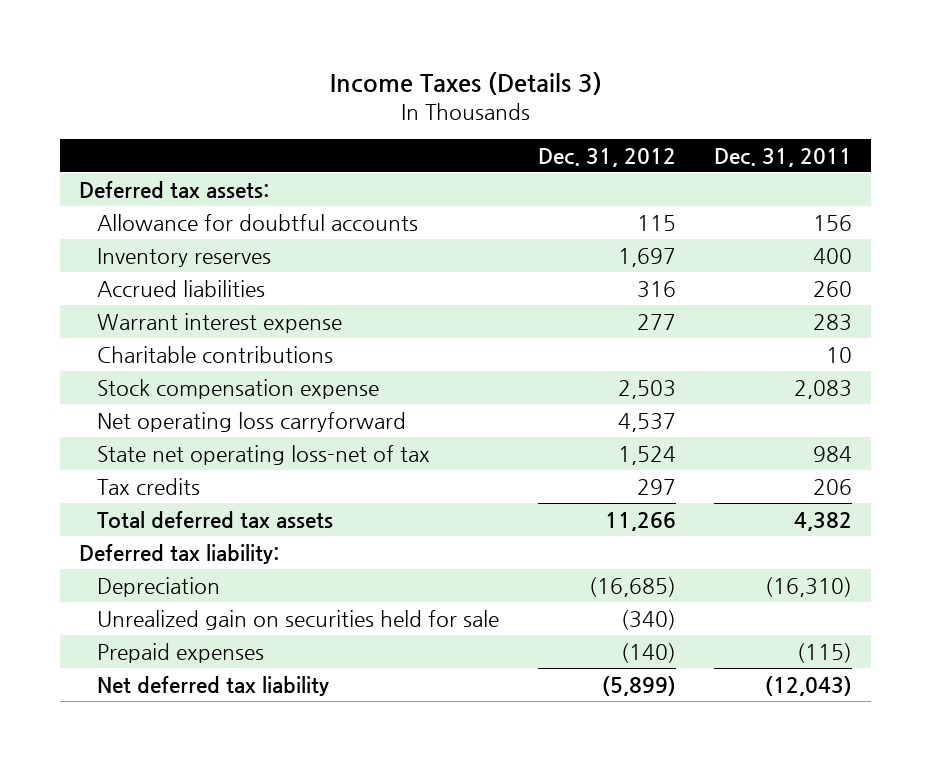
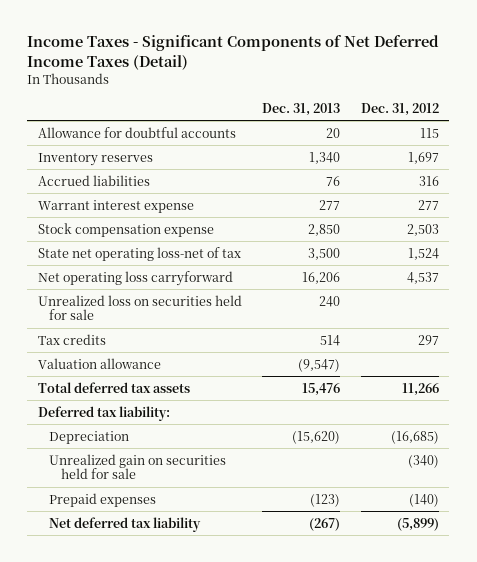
[329,72,602,96] Income Taxes (Details 3) -> [27,35,440,70] Income Taxes - Significant Components of Net Deferred Income Taxes (Detail)
[714,147,853,167] Dec. 31, 2011 -> none
none -> [262,103,341,117] Dec. 31, 2013
[78,180,269,198] Deferred tax assets: -> none
[97,345,334,363] Charitable contributions -> none
[97,411,407,432] Net operating loss carryforward -> [37,270,233,286] Net operating loss carryforward
none -> [37,294,242,321] Unrealized loss on securities held for sale
none -> [37,357,161,369] Valuation allowance

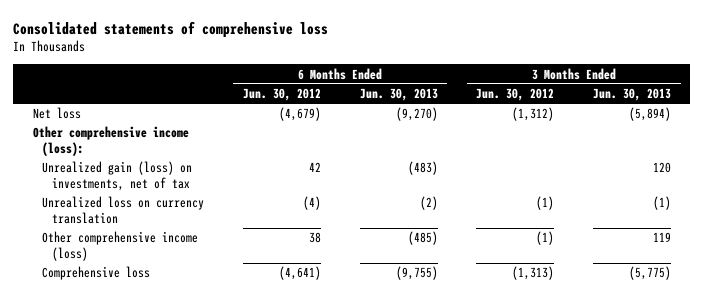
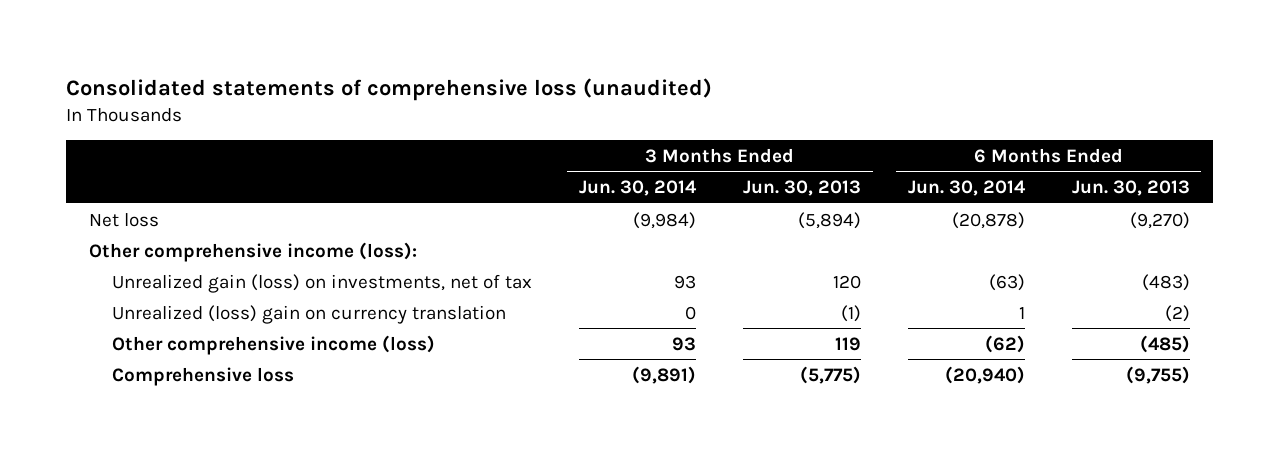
[13,20,329,38] Consolidated statements of comprehensive loss -> [65,78,712,102] Consolidated statements of comprehensive loss (unaudited)
[243,88,322,102] Jun. 30, 2012 -> none
[476,88,555,102] Jun. 30, 2012 -> none
none -> [578,180,697,197] Jun. 30, 2014
none -> [907,180,1026,197] Jun. 30, 2014
[42,196,205,224] Unrealized loss on currency translation -> [112,304,507,324] Unrealized (loss) gain on currency translation

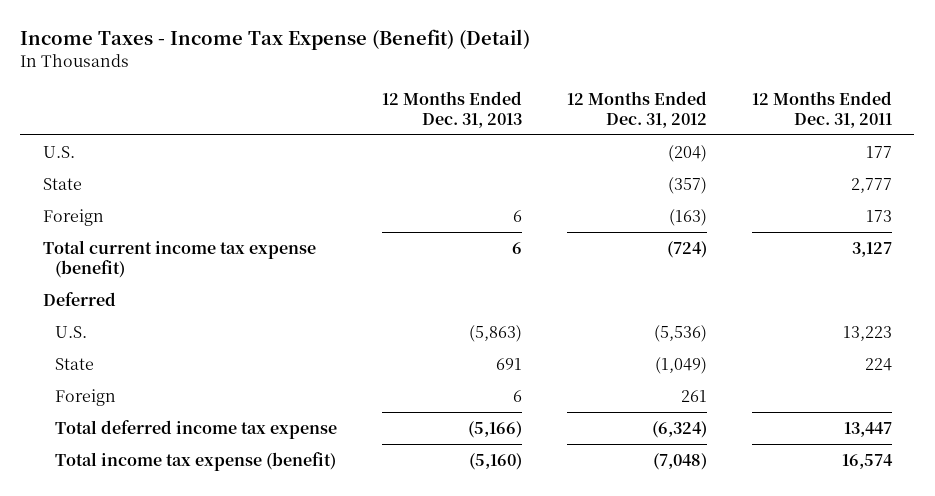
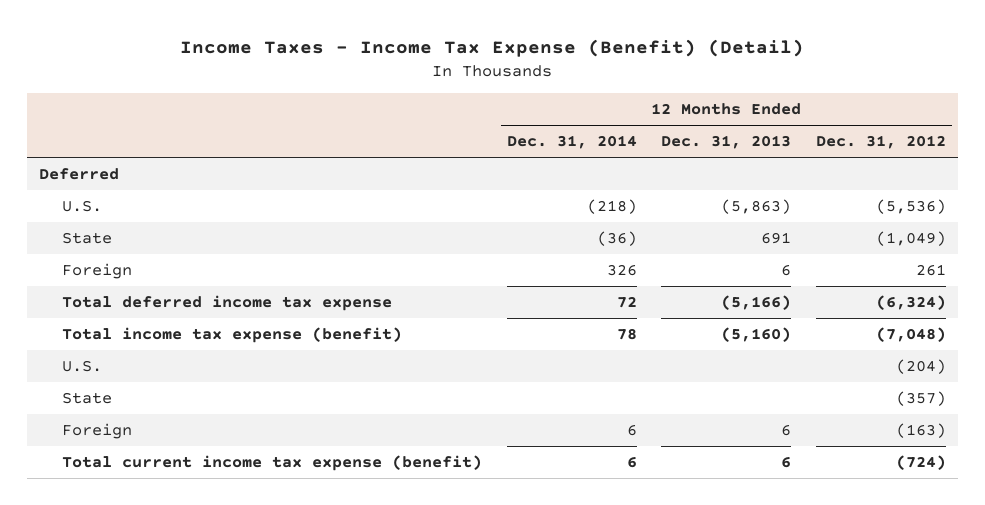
[751,90,892,128] 12 Months Ended Dec. 31, 2011 -> none
none -> [506,135,637,150] Dec. 31, 2014
[42,145,75,158] U.S. -> [62,360,103,373] U.S.
[42,177,82,190] State -> [62,392,113,405] State
[42,208,104,226] Foreign -> [62,423,133,440] Foreign
[42,239,316,278] Total current income tax expense (benefit) -> [62,455,483,472] Total current income tax expense (benefit)

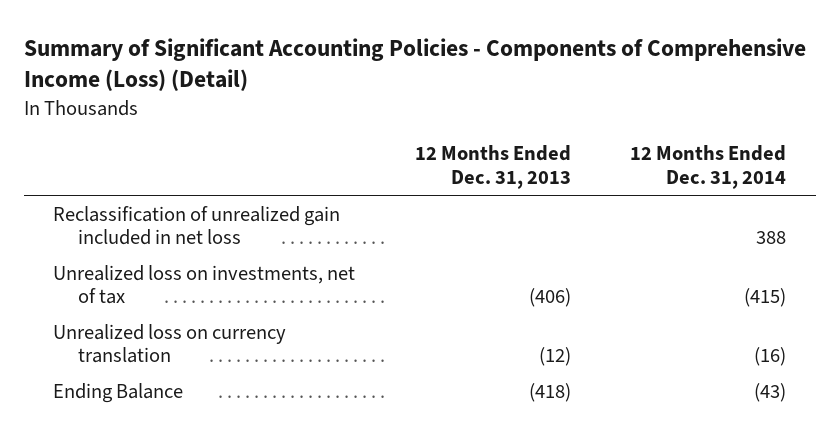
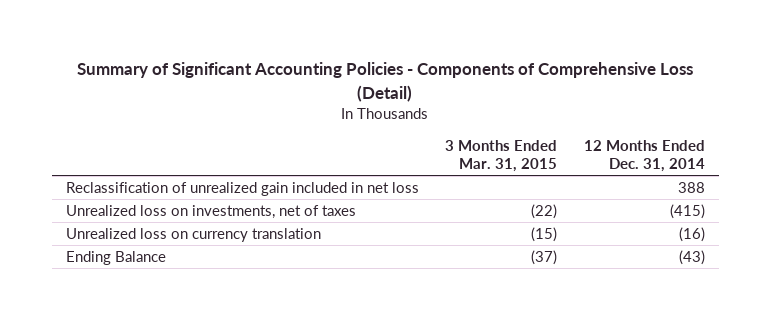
[23,37,806,92] Summary of Significant Accounting Policies - Components of Comprehensive Income (Loss) (Detail) -> [77,62,694,102] Summary of Significant Accounting Policies - Components of Comprehensive Loss (Detail)
[414,145,571,190] 12 Months Ended Dec. 31, 2013 -> none
none -> [445,139,558,173] 3 Months Ended Mar. 31, 2015
[53,264,356,305] Unrealized loss on investments, net of tax -> [65,204,356,219] Unrealized loss on investments, net of taxes

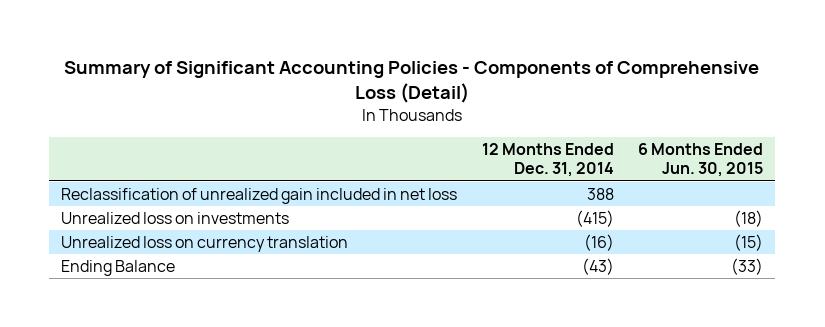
[445,139,558,173] 3 Months Ended Mar. 31, 2015 -> none
none -> [638,142,764,178] 6 Months Ended Jun. 30, 2015
[65,204,356,219] Unrealized loss on investments, net of taxes -> [61,212,290,225] Unrealized loss on investments

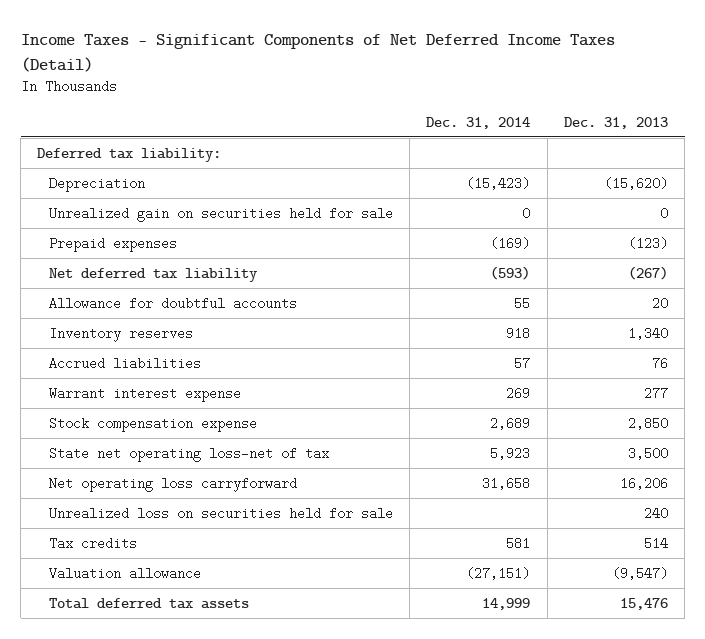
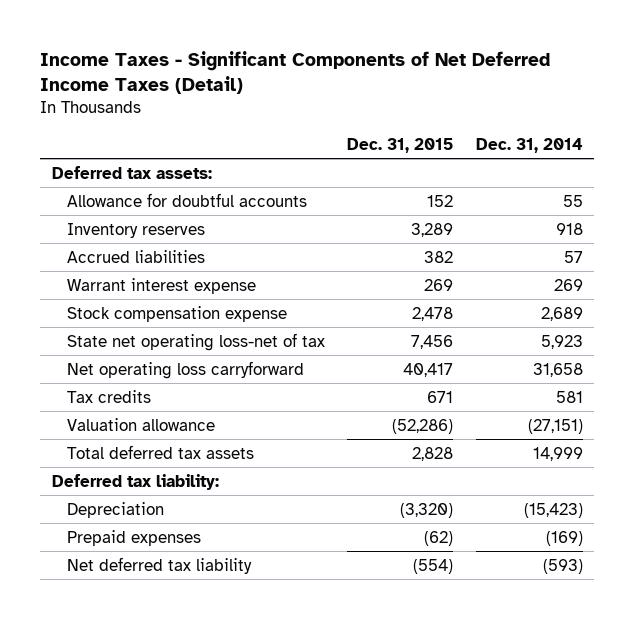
[563,116,668,129] Dec. 31, 2013 -> none
none -> [347,137,454,153] Dec. 31, 2015
[48,206,393,222] Unrealized gain on securities held for sale -> none
none -> [51,165,212,179] Deferred tax assets:
[48,506,393,520] Unrealized loss on securities held for sale -> none
[37,147,222,162] Deferred tax liability: -> [51,473,219,490] Deferred tax liability:
[48,176,145,192] Depreciation -> [66,501,164,518] Depreciation
[48,236,177,252] Prepaid expenses -> [66,529,201,546] Prepaid expenses
[48,267,258,282] Net deferred tax liability -> [66,556,252,574] Net deferred tax liability

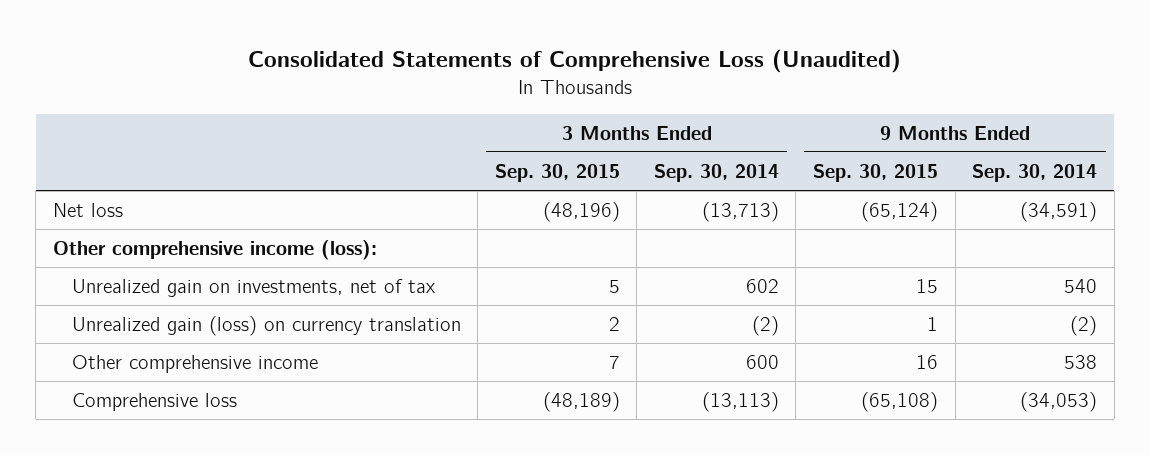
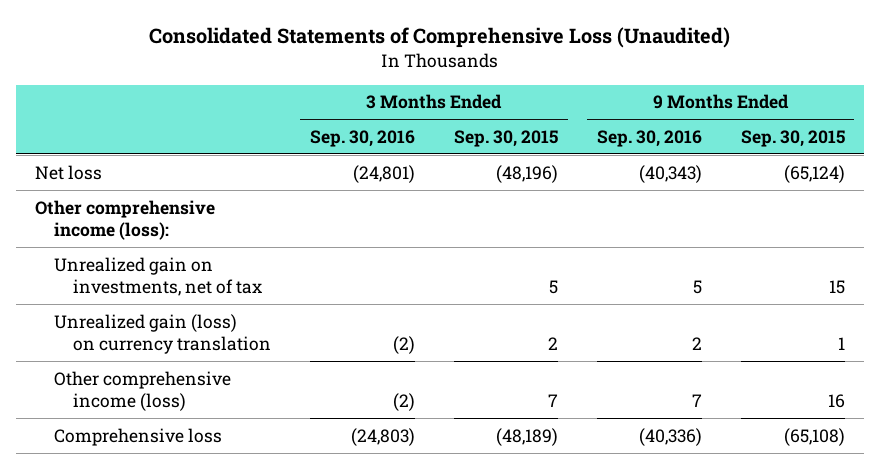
[653,164,779,183] Sep. 30, 2014 -> none
[972,164,1098,183] Sep. 30, 2014 -> none
none -> [310,129,416,147] Sep. 30, 2016
none -> [596,129,702,147] Sep. 30, 2016
[71,355,318,374] Other comprehensive income -> [54,370,232,411] Other comprehensive income (loss)

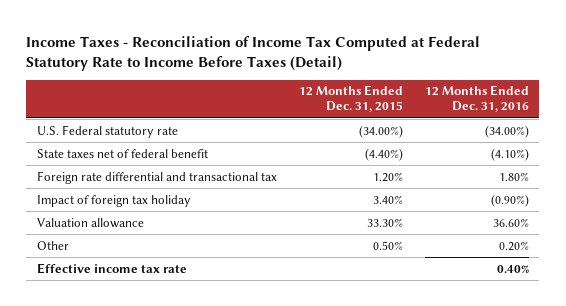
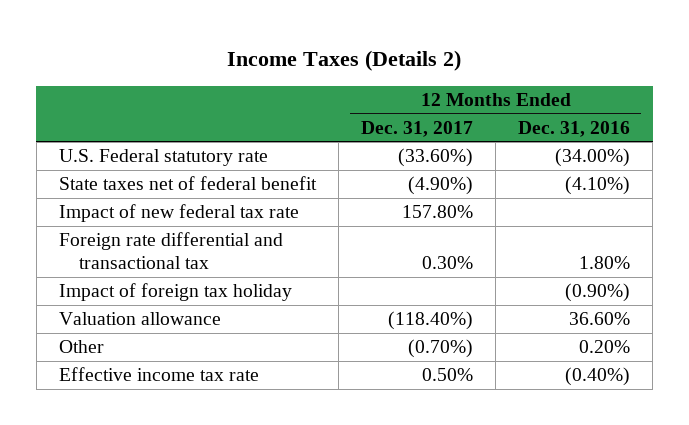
[26,35,481,71] Income Taxes - Reconciliation of Income Tax Computed at Federal Statutory Rate to Income Before Taxes (Detail) -> [227,50,462,72] Income Taxes (Details 2)
[298,85,403,113] 12 Months Ended Dec. 31, 2015 -> none
none -> [360,120,473,137] Dec. 31, 2017
none -> [58,204,299,223] Impact of new federal tax rate
[496,264,529,273] 0.40% -> [565,367,631,387] (0.40%)

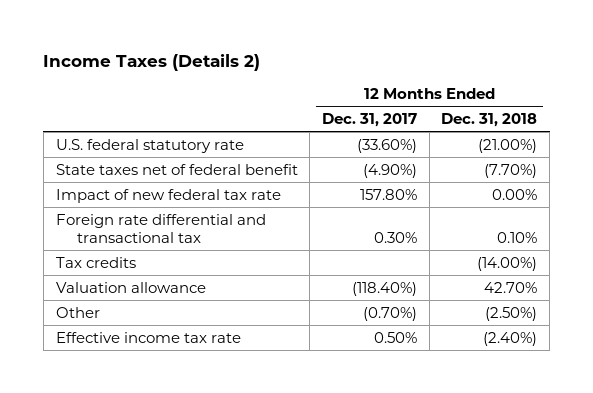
[518,120,631,137] Dec. 31, 2016 -> none
none -> [441,112,538,127] Dec. 31, 2018
[58,149,268,167] U.S. Federal statutory rate -> [55,138,244,153] U.S. federal statutory rate
[58,283,292,302] Impact of foreign tax holiday -> [55,256,136,268] Tax credits

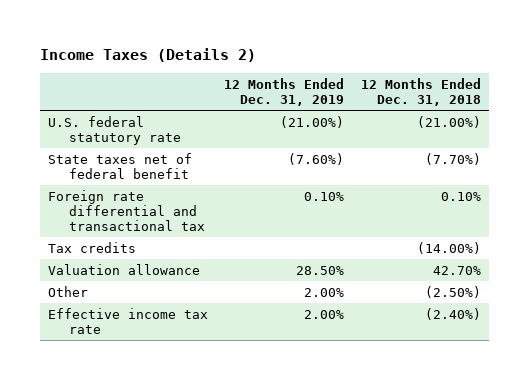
[322,112,418,127] Dec. 31, 2017 -> none
none -> [224,77,345,106] 12 Months Ended Dec. 31, 2019
[55,188,281,203] Impact of new federal tax rate -> none

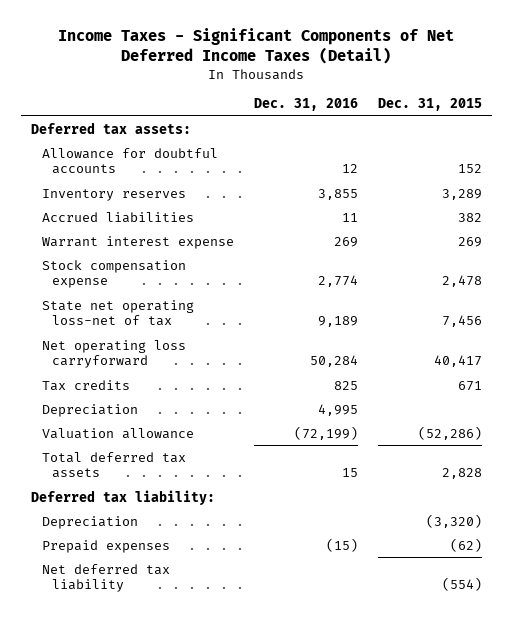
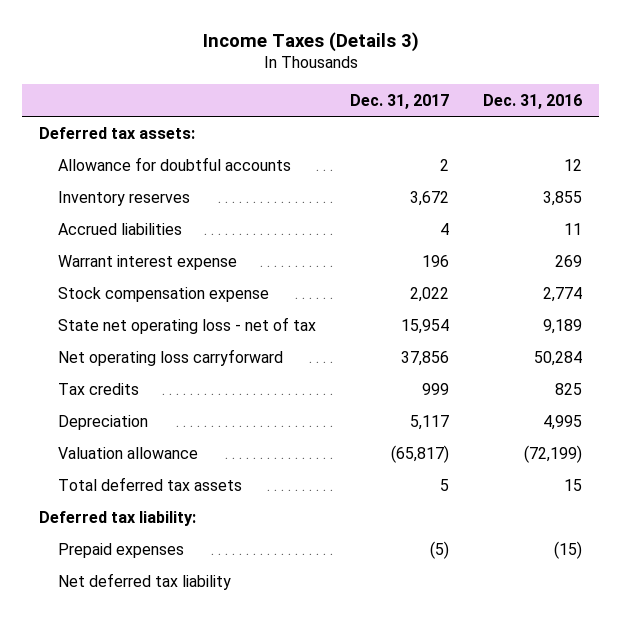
[58,28,455,65] Income Taxes - Significant Components of Net Deferred Income Taxes (Detail) -> [202,31,419,52] Income Taxes (Details 3)
[377,98,482,112] Dec. 31, 2015 -> none
none -> [350,93,450,109] Dec. 31, 2017
[41,299,194,327] State net operating loss-net of tax -> [58,316,317,334] State net operating loss - net of tax
[41,515,138,529] Depreciation -> none

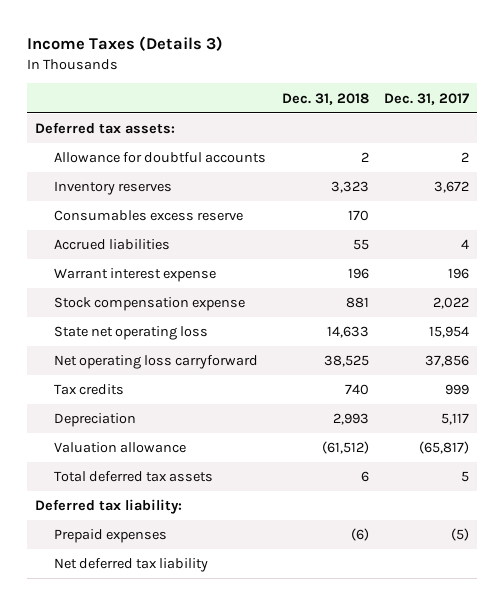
[483,93,583,109] Dec. 31, 2016 -> none
none -> [281,92,369,105] Dec. 31, 2018
none -> [53,210,243,222] Consumables excess reserve
[58,316,317,334] State net operating loss - net of tax -> [53,326,208,341] State net operating loss

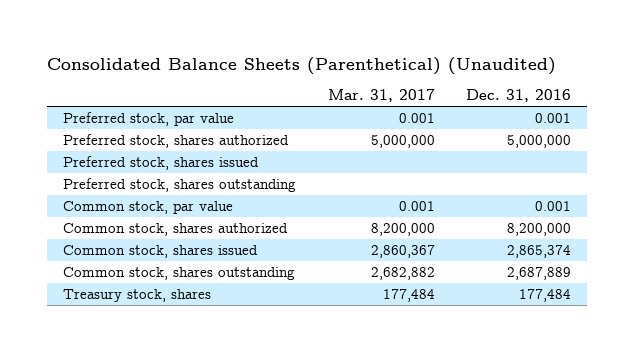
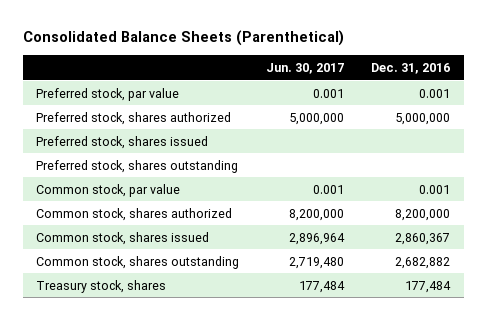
[47,56,557,75] Consolidated Balance Sheets (Parenthetical) (Unaudited) -> [22,30,344,47] Consolidated Balance Sheets (Parenthetical)
[327,89,435,103] Mar. 31, 2017 -> none
none -> [266,62,345,74] Jun. 30, 2017
[507,245,572,259] 2,865,374 -> [395,232,451,245] 2,860,367
[507,267,572,281] 2,687,889 -> [395,256,451,269] 2,682,882

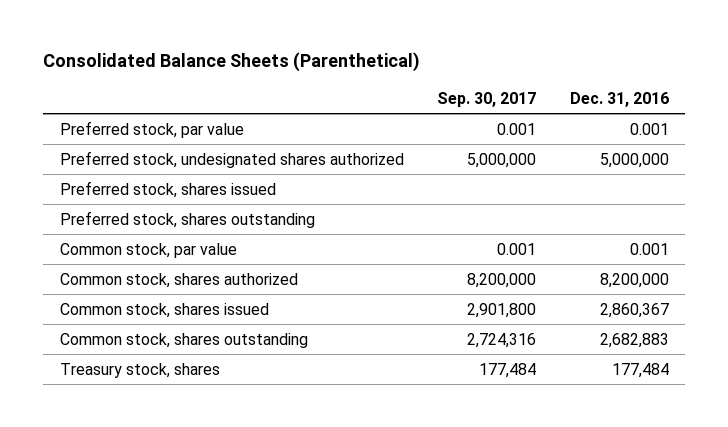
[266,62,345,74] Jun. 30, 2017 -> none
none -> [437,91,537,107] Sep. 30, 2017
[36,111,232,125] Preferred stock, shares authorized -> [59,150,404,168] Preferred stock, undesignated shares authorized
[395,256,451,269] 2,682,882 -> [599,332,669,348] 2,682,883

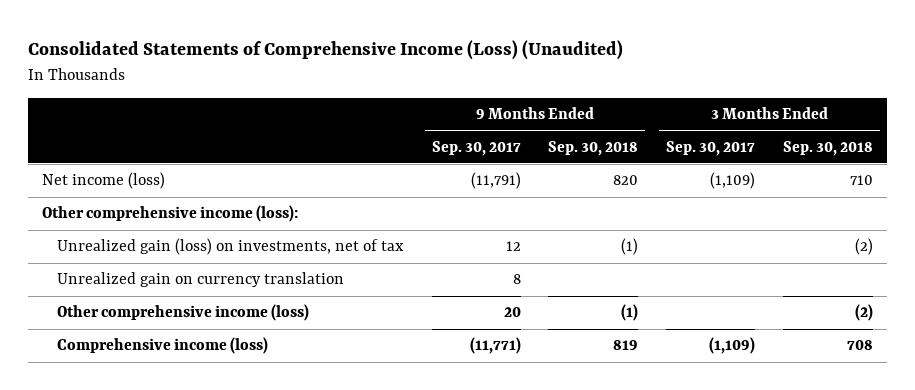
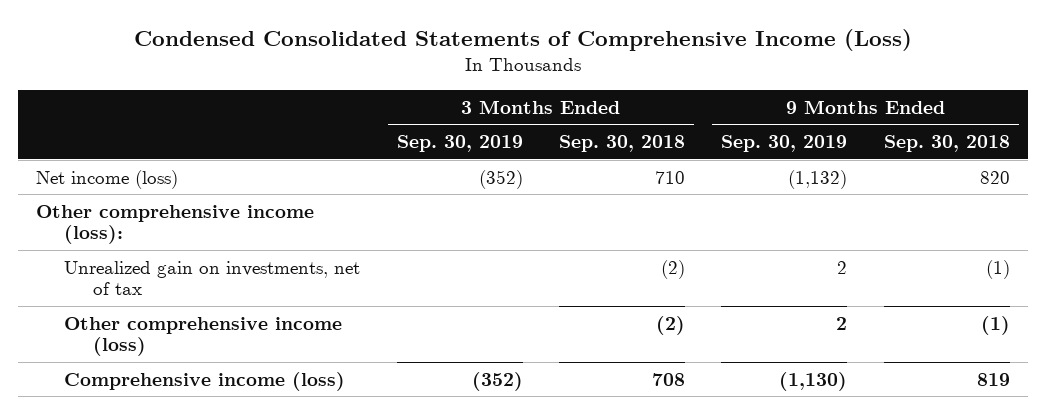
[27,40,623,61] Consolidated Statements of Comprehensive Income (Loss) (Unaudited) -> [133,29,912,52] Condensed Consolidated Statements of Comprehensive Income (Loss)
[431,140,521,156] Sep. 30, 2017 -> none
[666,140,756,156] Sep. 30, 2017 -> none
none -> [396,135,523,153] Sep. 30, 2019
none -> [721,135,848,153] Sep. 30, 2019
[56,272,344,288] Unrealized gain on currency translation -> none
[56,238,404,256] Unrealized gain (loss) on investments, net of tax -> [64,260,361,296] Unrealized gain on investments, net of tax

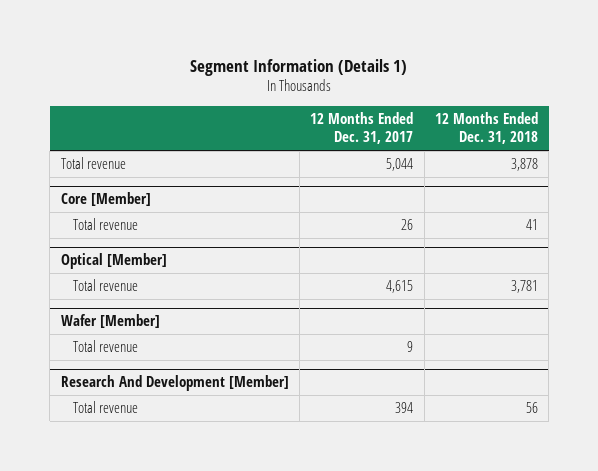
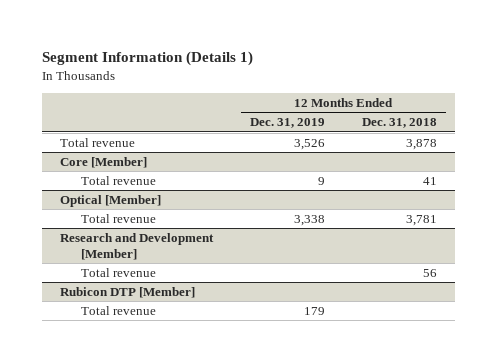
[310,111,414,145] 12 Months Ended Dec. 31, 2017 -> none
none -> [250,118,326,129] Dec. 31, 2019
[60,314,160,329] Wafer [Member] -> none
[72,340,138,353] Total revenue -> none
[60,375,289,392] Research And Development [Member] -> [60,232,215,261] Research and Development [Member]
none -> [60,286,196,298] Rubicon DTP [Member]
none -> [80,305,156,315] Total revenue

